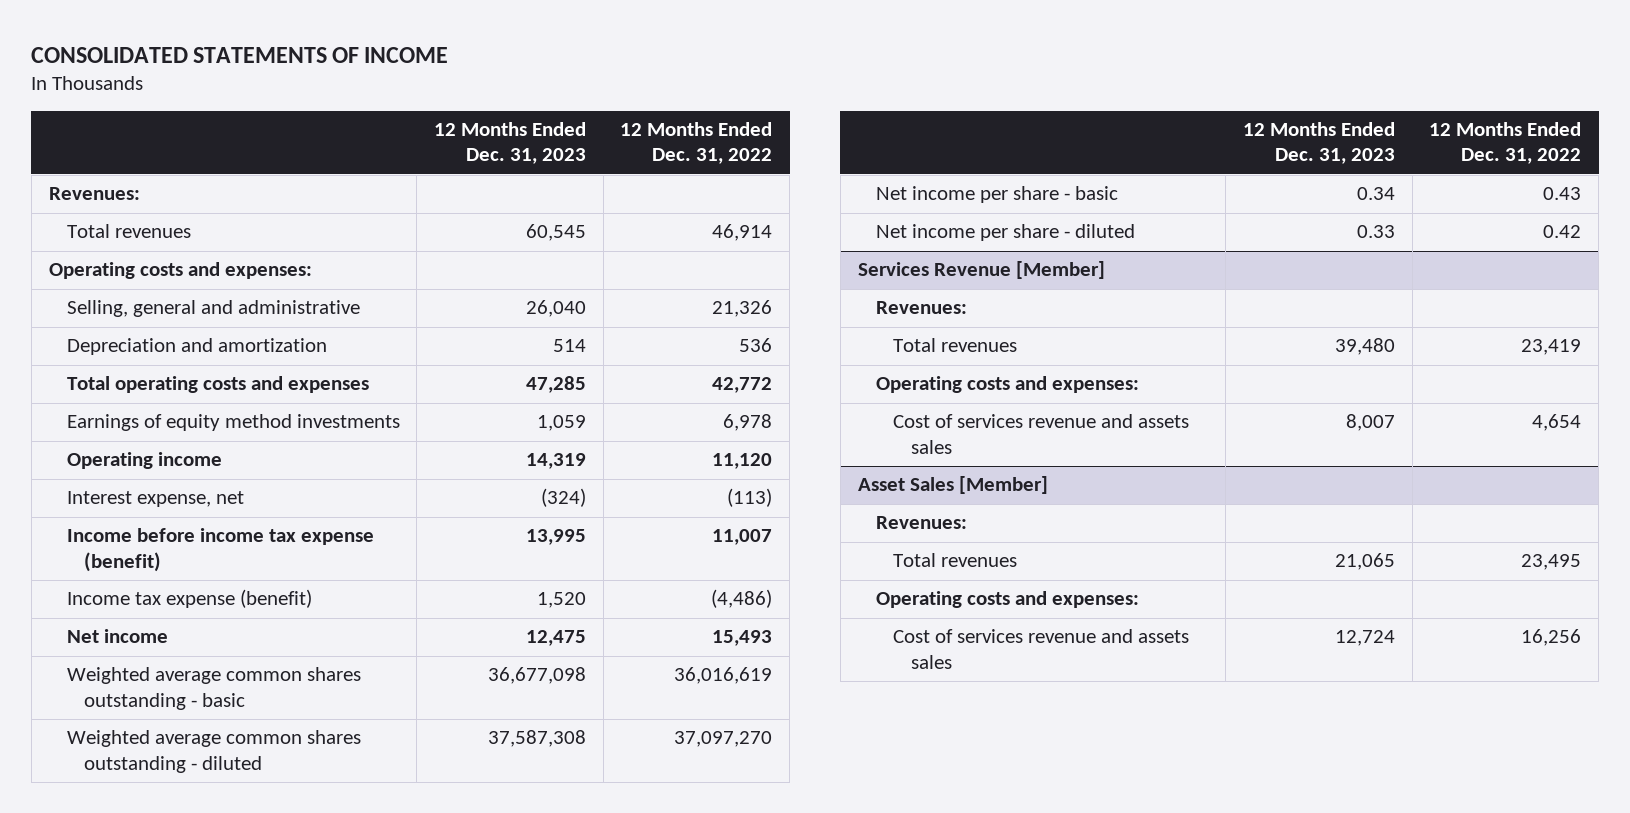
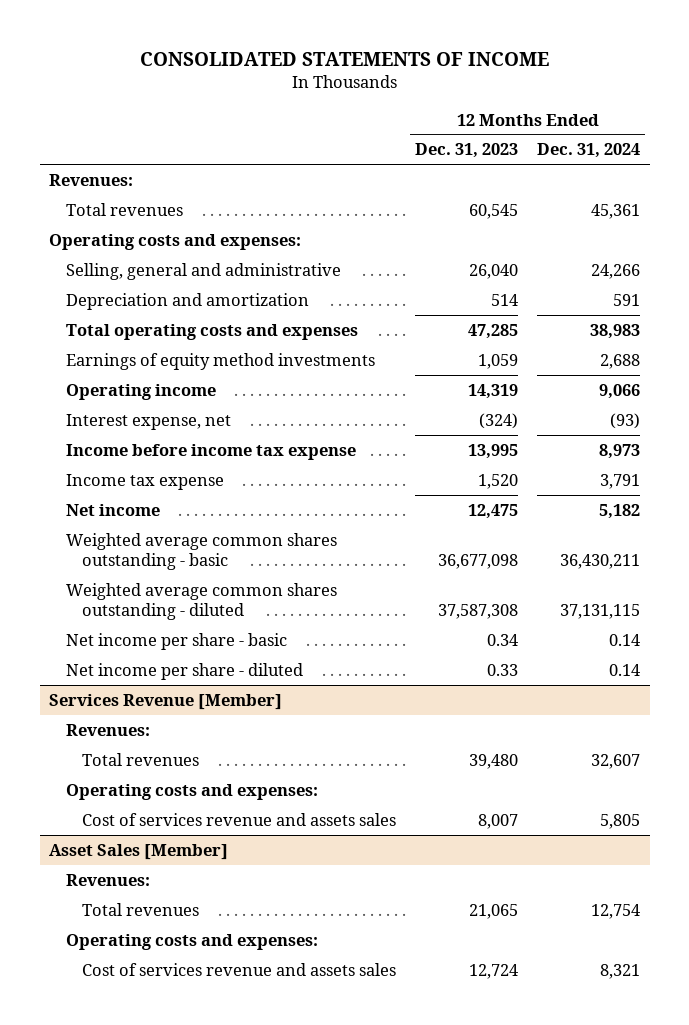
[620,122,773,165] 12 Months Ended Dec. 31, 2022 -> none
none -> [537,143,641,159] Dec. 31, 2024
[66,528,374,572] Income before income tax expense (benefit) -> [65,443,356,460] Income before income tax expense
[66,589,312,609] Income tax expense (benefit) -> [65,473,224,490] Income tax expense

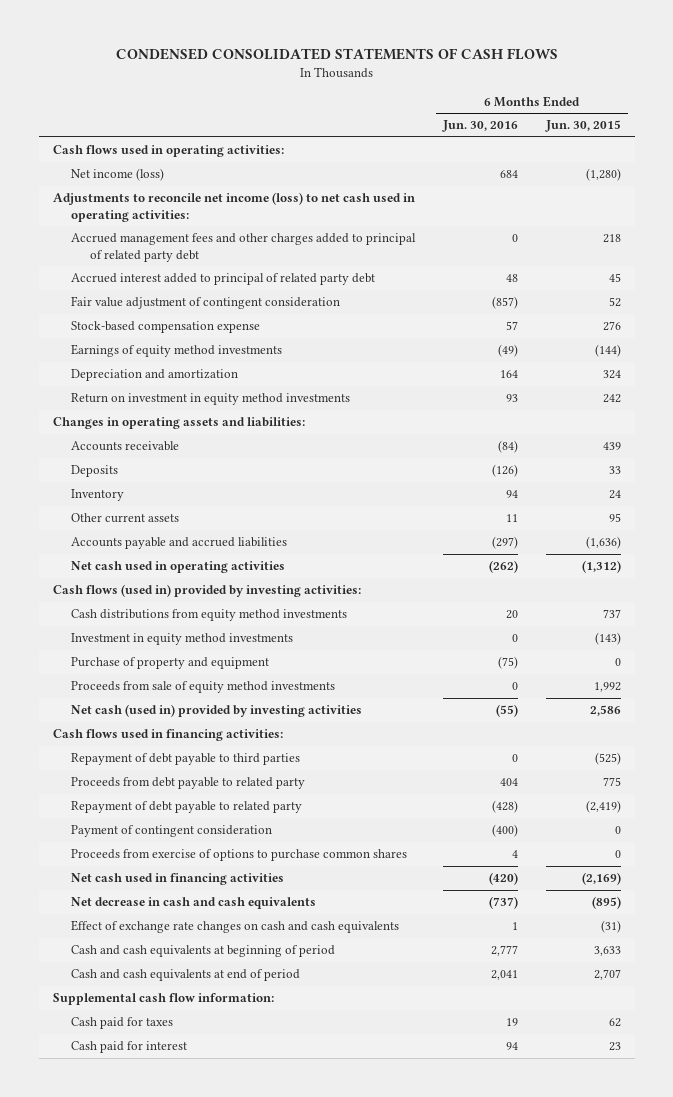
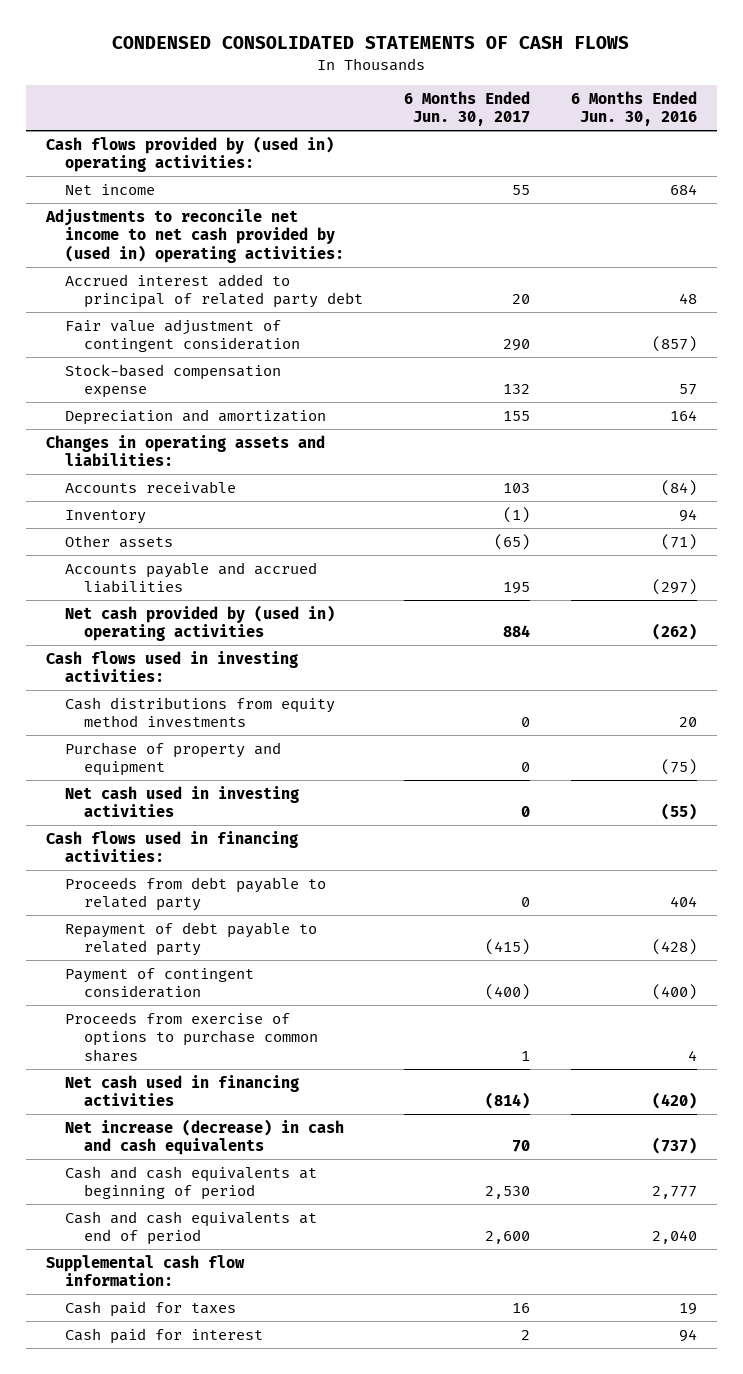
[544,120,621,133] Jun. 30, 2015 -> none
none -> [403,90,530,127] 6 Months Ended Jun. 30, 2017
[71,233,417,262] Accrued management fees and other charges added to principal of related party debt -> none
[52,145,284,158] Cash flows used in operating activities: -> [46,135,335,173] Cash flows provided by (used in) operating activities:
[71,168,165,182] Net income (loss) -> [65,183,156,195] Net income
[52,192,415,222] Adjustments to reconcile net income (loss) to net cash used in operating activities: -> [45,208,345,263] Adjustments to reconcile net income to net cash provided by (used in) operating activities:
[71,344,283,358] Earnings of equity method investments -> none
[71,393,351,406] Return on investment in equity method investments -> none
[71,465,119,478] Deposits -> none
[71,513,180,524] Other current assets -> [65,534,174,548] Other assets
[506,514,519,523] 11 -> [660,533,697,550] (71)
[71,561,286,574] Net cash used in operating activities -> [65,604,336,642] Net cash provided by (used in) operating activities
[52,584,361,598] Cash flows (used in) provided by investing activities: -> [46,650,299,683] Cash flows used in investing activities:
[71,633,294,646] Investment in equity method investments -> none
[71,681,336,694] Proceeds from sale of equity method investments -> none
[71,704,363,718] Net cash (used in) provided by investing activities -> [65,785,300,818] Net cash used in investing activities
[71,753,301,766] Repayment of debt payable to third parties -> none
[71,920,400,934] Effect of exchange rate changes on cash and cash equivalents -> none
[71,897,317,910] Net decrease in cash and cash equivalents -> [65,1118,345,1156] Net increase (decrease) in cash and cash equivalents
[491,970,519,981] 2,041 -> [651,1230,697,1245] 2,040

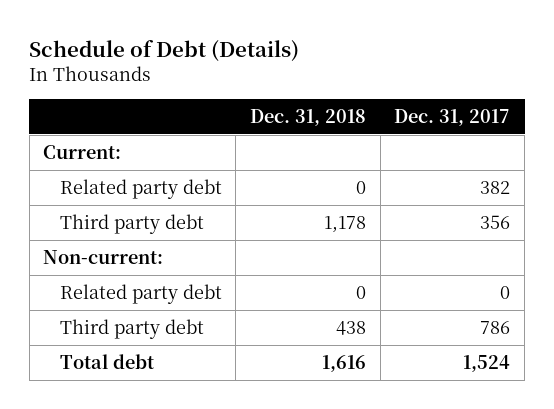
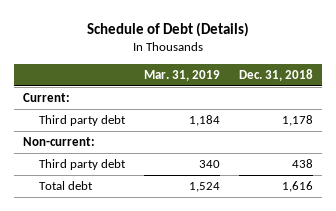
[394,108,511,126] Dec. 31, 2017 -> none
none -> [143,69,220,81] Mar. 31, 2019
[59,178,222,199] Related party debt -> none
[59,283,222,304] Related party debt -> none

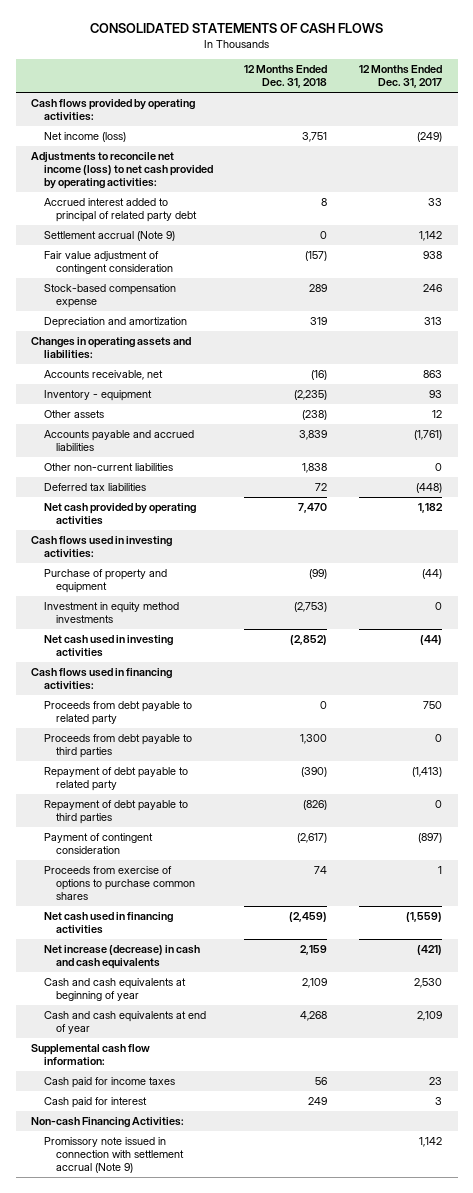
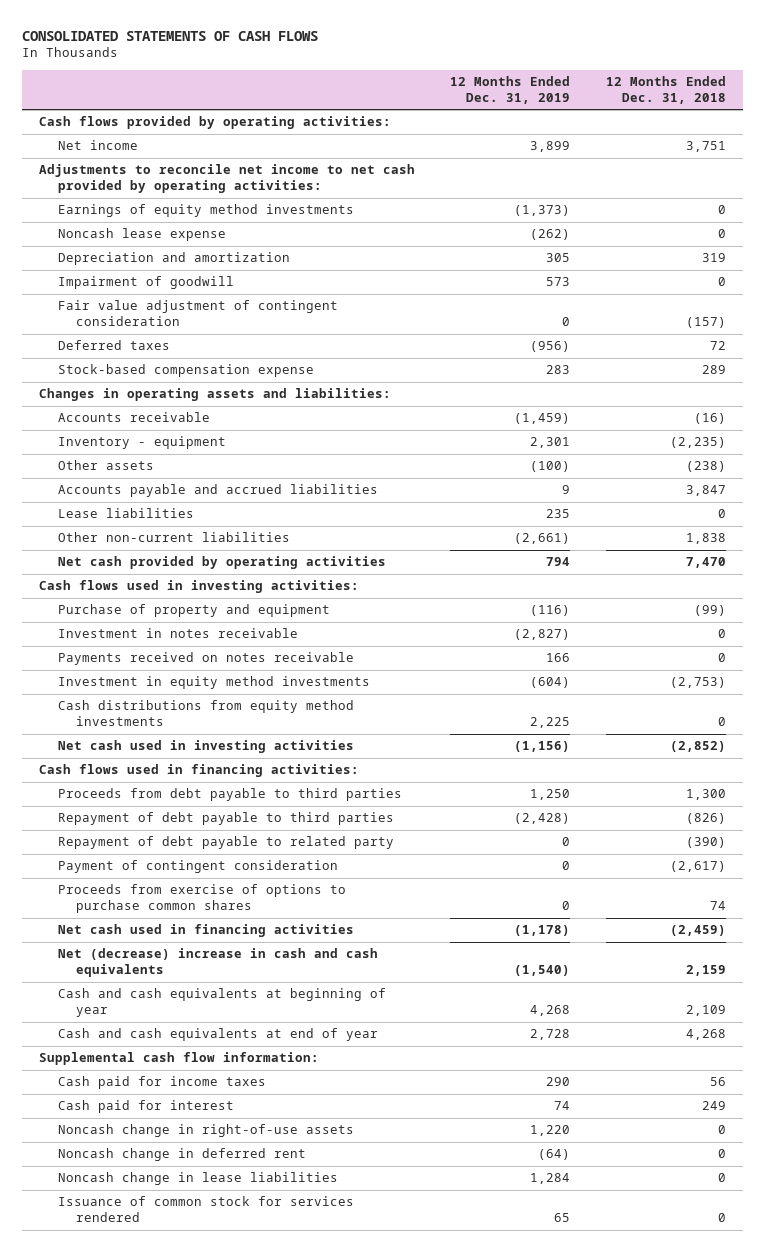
[358,65,442,89] 12 Months Ended Dec. 31, 2017 -> none
none -> [450,75,571,104] 12 Months Ended Dec. 31, 2019
[43,198,198,223] Accrued interest added to principal of related party debt -> none
[43,231,175,242] Settlement accrual (Note 9) -> none
[43,132,126,143] Net income (loss) -> [57,140,138,151] Net income
[31,152,213,190] Adjustments to reconcile net income (loss) to net cash provided by operating activities: -> [39,164,416,194] Adjustments to reconcile net income to net cash provided by operating activities:
none -> [57,204,354,218] Earnings of equity method investments
none -> [57,228,226,242] Noncash lease expense
[43,317,187,329] Depreciation and amortization -> [57,252,290,266] Depreciation and amortization
none -> [57,276,234,290] Impairment of goodwill
none -> [57,340,170,351] Deferred taxes
[43,370,163,381] Accounts receivable, net -> [57,412,210,423] Accounts receivable
[299,430,328,441] 3,839 -> [685,485,726,497] 3,847
none -> [57,508,194,519] Lease liabilities
[43,483,146,492] Deferred tax liabilities -> none
none -> [57,628,298,639] Investment in notes receivable
none -> [57,652,354,666] Payments received on notes receivable
none -> [57,700,354,727] Cash distributions from equity method investments
[43,701,192,726] Proceeds from debt payable to related party -> none
[43,767,188,792] Repayment of debt payable to related party -> [57,836,394,850] Repayment of debt payable to related party
[43,945,200,970] Net increase (decrease) in cash and cash equivalents -> [57,948,378,978] Net (decrease) increase in cash and cash equivalents
[31,1117,185,1129] Non-cash Financing Activities: -> none
[43,1137,185,1174] Promissory note issued in connection with settlement accrual (Note 9) -> none
none -> [57,1124,354,1138] Noncash change in right-of-use assets
none -> [57,1148,306,1162] Noncash change in deferred rent
none -> [57,1172,338,1186] Noncash change in lease liabilities
none -> [57,1196,354,1223] Issuance of common stock for services rendered

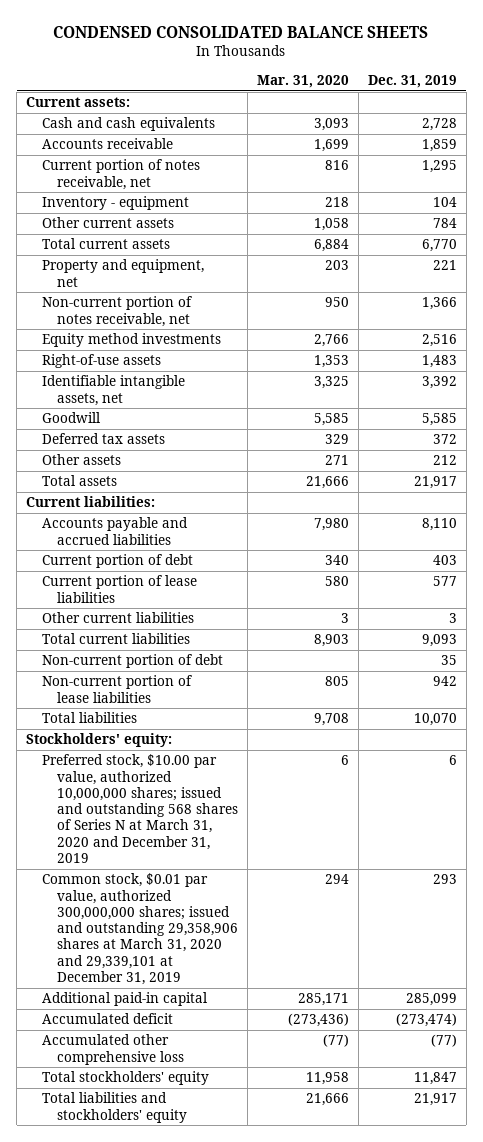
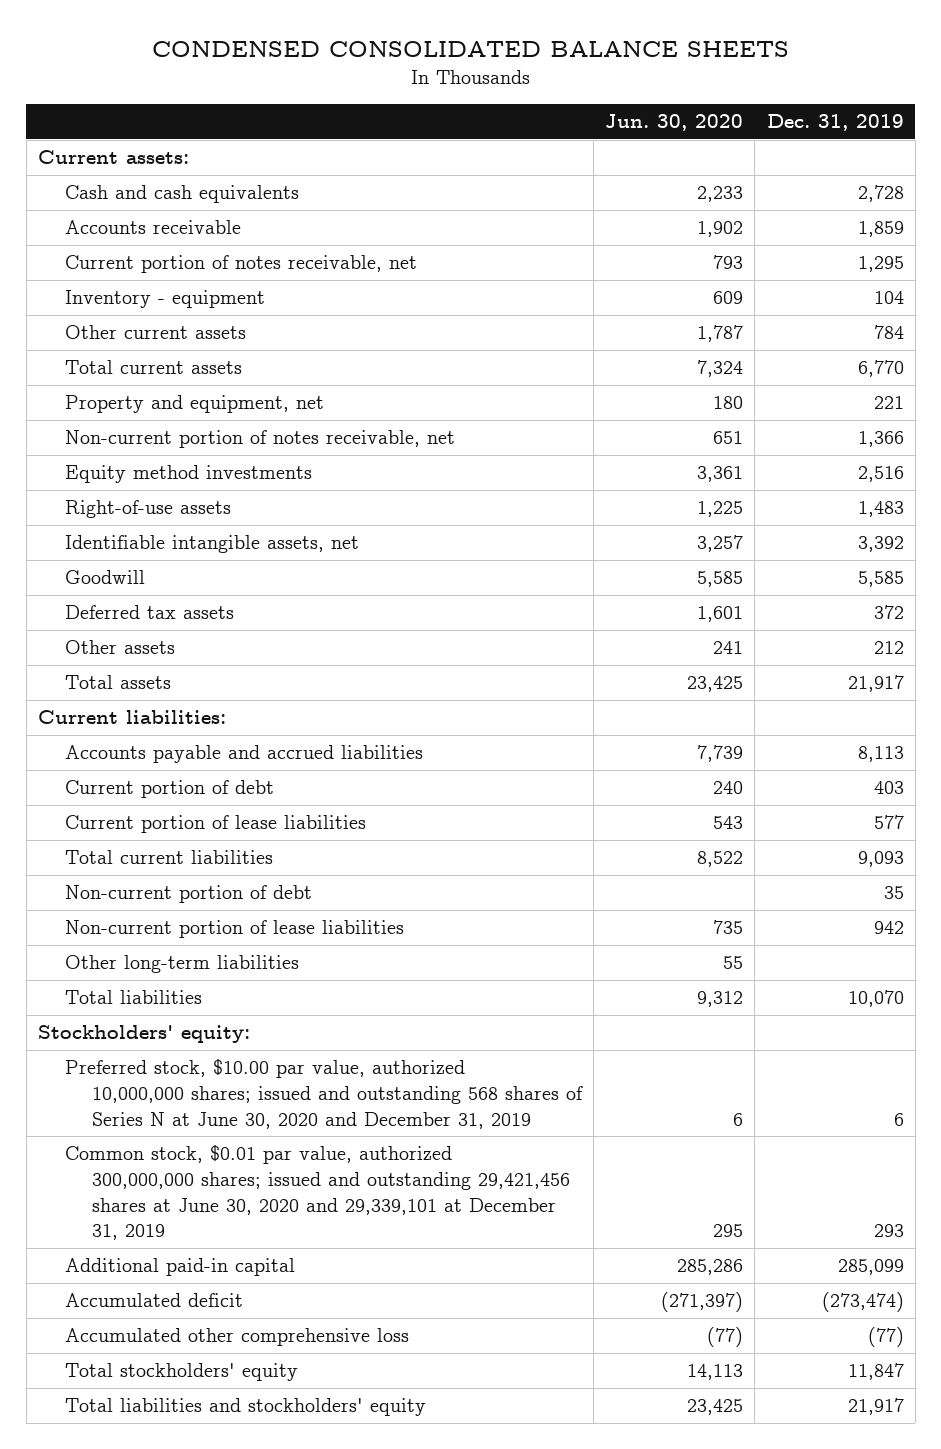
[257,74,350,88] Mar. 31, 2020 -> none
none -> [605,114,744,132] Jun. 30, 2020
[421,518,457,532] 8,110 -> [857,746,904,763] 8,113
[41,612,194,624] Other current liabilities -> none
none -> [64,955,299,974] Other long-term liabilities
[41,754,239,863] Preferred stock, $10.00 par value, authorized 10,000,000 shares; issued and outstanding 568 shares of Series N at March 31, 2020 and December 31, 2019 -> [64,1059,583,1129] Preferred stock, $10.00 par value, authorized 10,000,000 shares; issued and outstanding 568 shares of Series N at June 30, 2020 and December 31, 2019
[41,873,239,985] Common stock, $0.01 par value, authorized 300,000,000 shares; issued and outstanding 29,358,906 shares at March 31, 2020 and 29,339,101 at December 31, 2019 -> [64,1145,570,1241] Common stock, $0.01 par value, authorized 300,000,000 shares; issued and outstanding 29,421,456 shares at June 30, 2020 and 29,339,101 at December 31, 2019

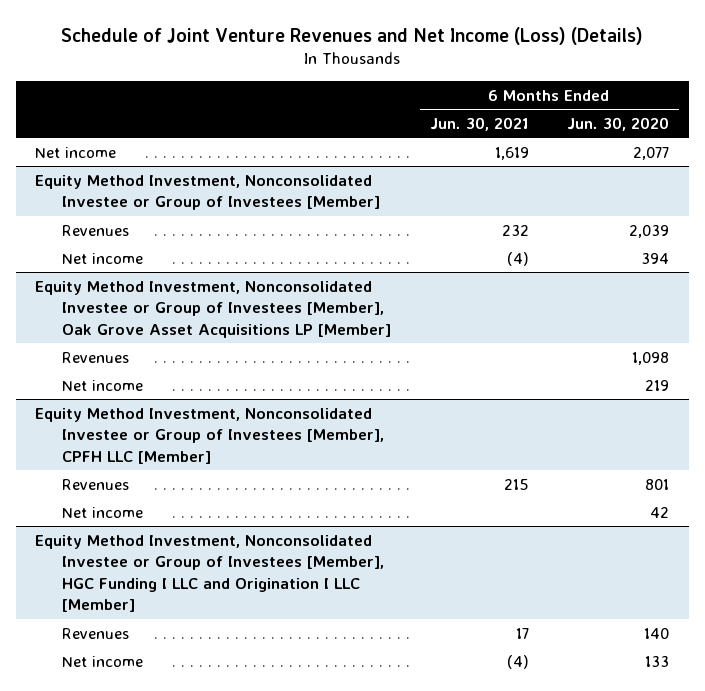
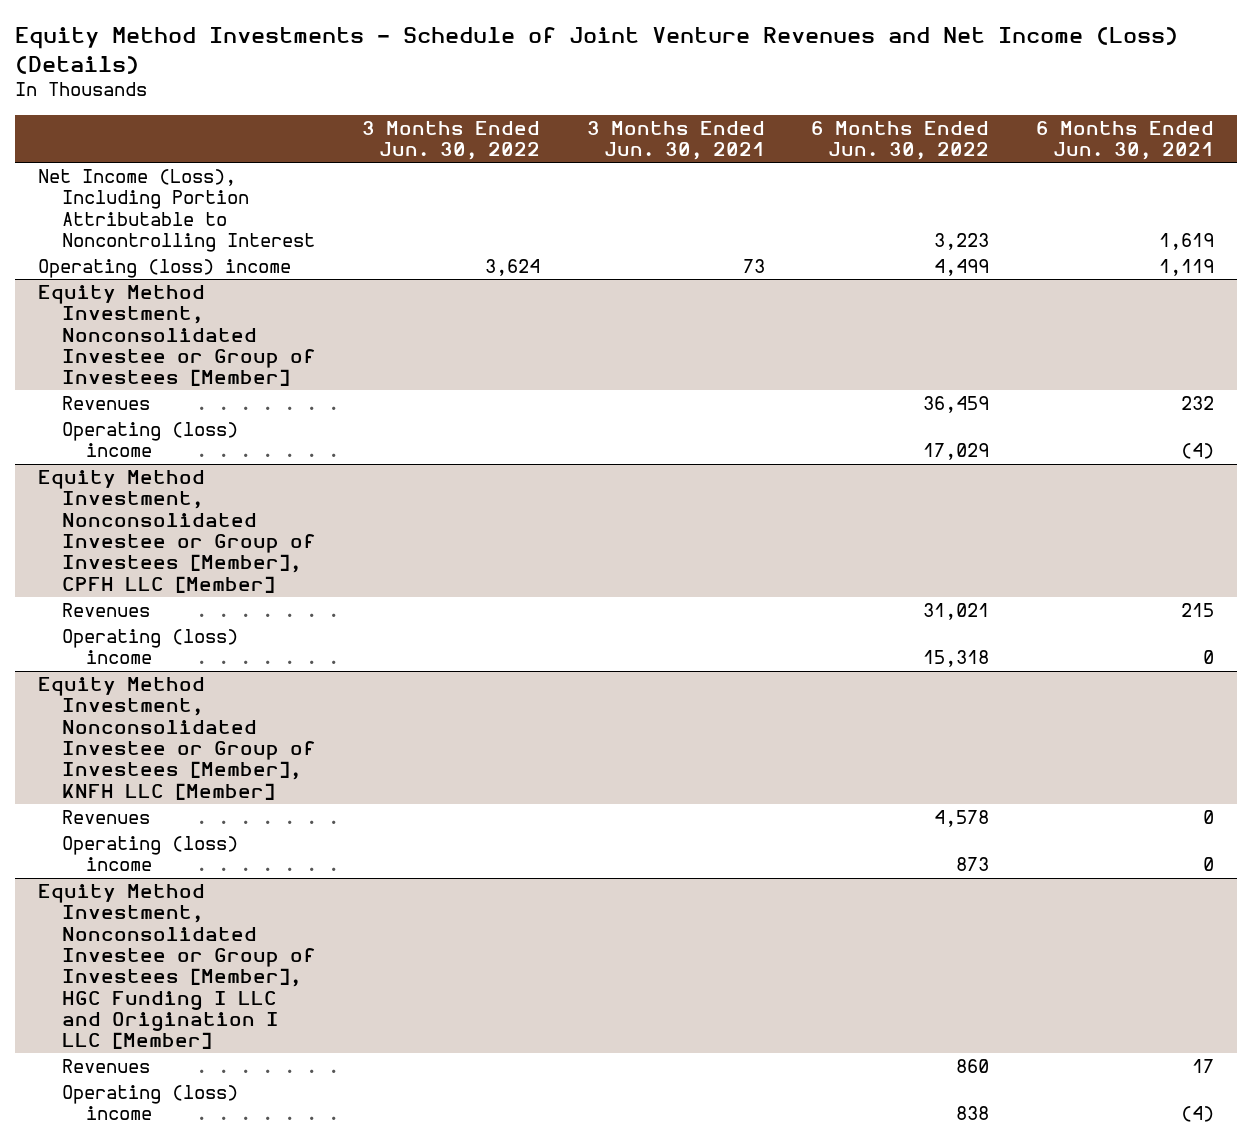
[61,26,644,45] Schedule of Joint Venture Revenues and Net Income (Loss) (Details) -> [14,27,1178,74] Equity Method Investments - Schedule of Joint Venture Revenues and Net Income (Loss) (Details)
[567,116,670,131] Jun. 30, 2020 -> none
none -> [362,120,541,161] 3 Months Ended Jun. 30, 2022
none -> [586,120,765,161] 3 Months Ended Jun. 30, 2021
none -> [811,120,990,161] 6 Months Ended Jun. 30, 2022
[35,146,117,158] Net income -> [37,169,315,253] Net Income (Loss), Including Portion Attributable to Noncontrolling Interest
none -> [37,259,291,279] Operating (loss) income
[61,252,143,264] Net income -> none
[35,280,391,338] Equity Method Investment, Nonconsolidated Investee or Group of Investees [Member], Oak Grove Asset Acquisitions LP [Member] -> none
[61,351,129,363] Revenues -> none
[61,379,143,391] Net income -> none
none -> [61,422,238,458] Operating (loss) income
[61,506,143,518] Net income -> none
none -> [61,629,238,665] Operating (loss) income
none -> [37,677,316,800] Equity Method Investment, Nonconsolidated Investee or Group of Investees [Member], KNFH LLC [Member]
none -> [61,810,150,825] Revenues
none -> [61,836,238,872] Operating (loss) income
[61,655,143,667] Net income -> none
none -> [61,1085,238,1121] Operating (loss) income

